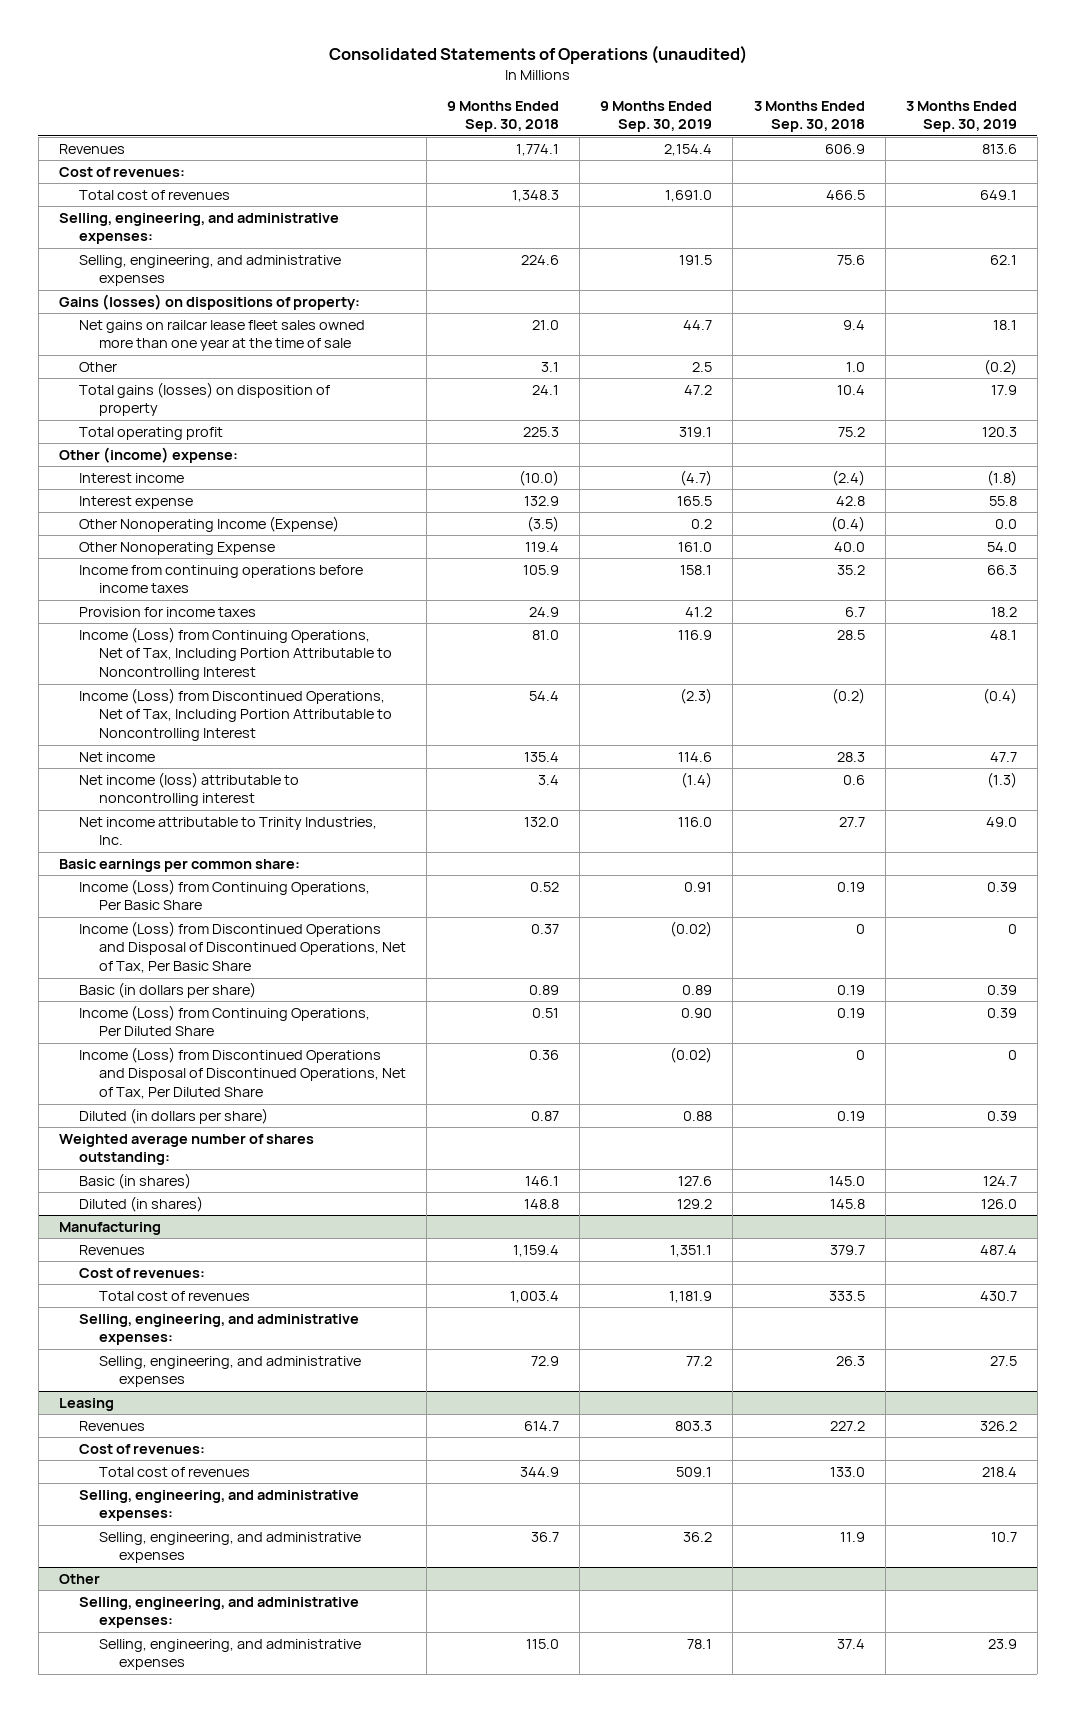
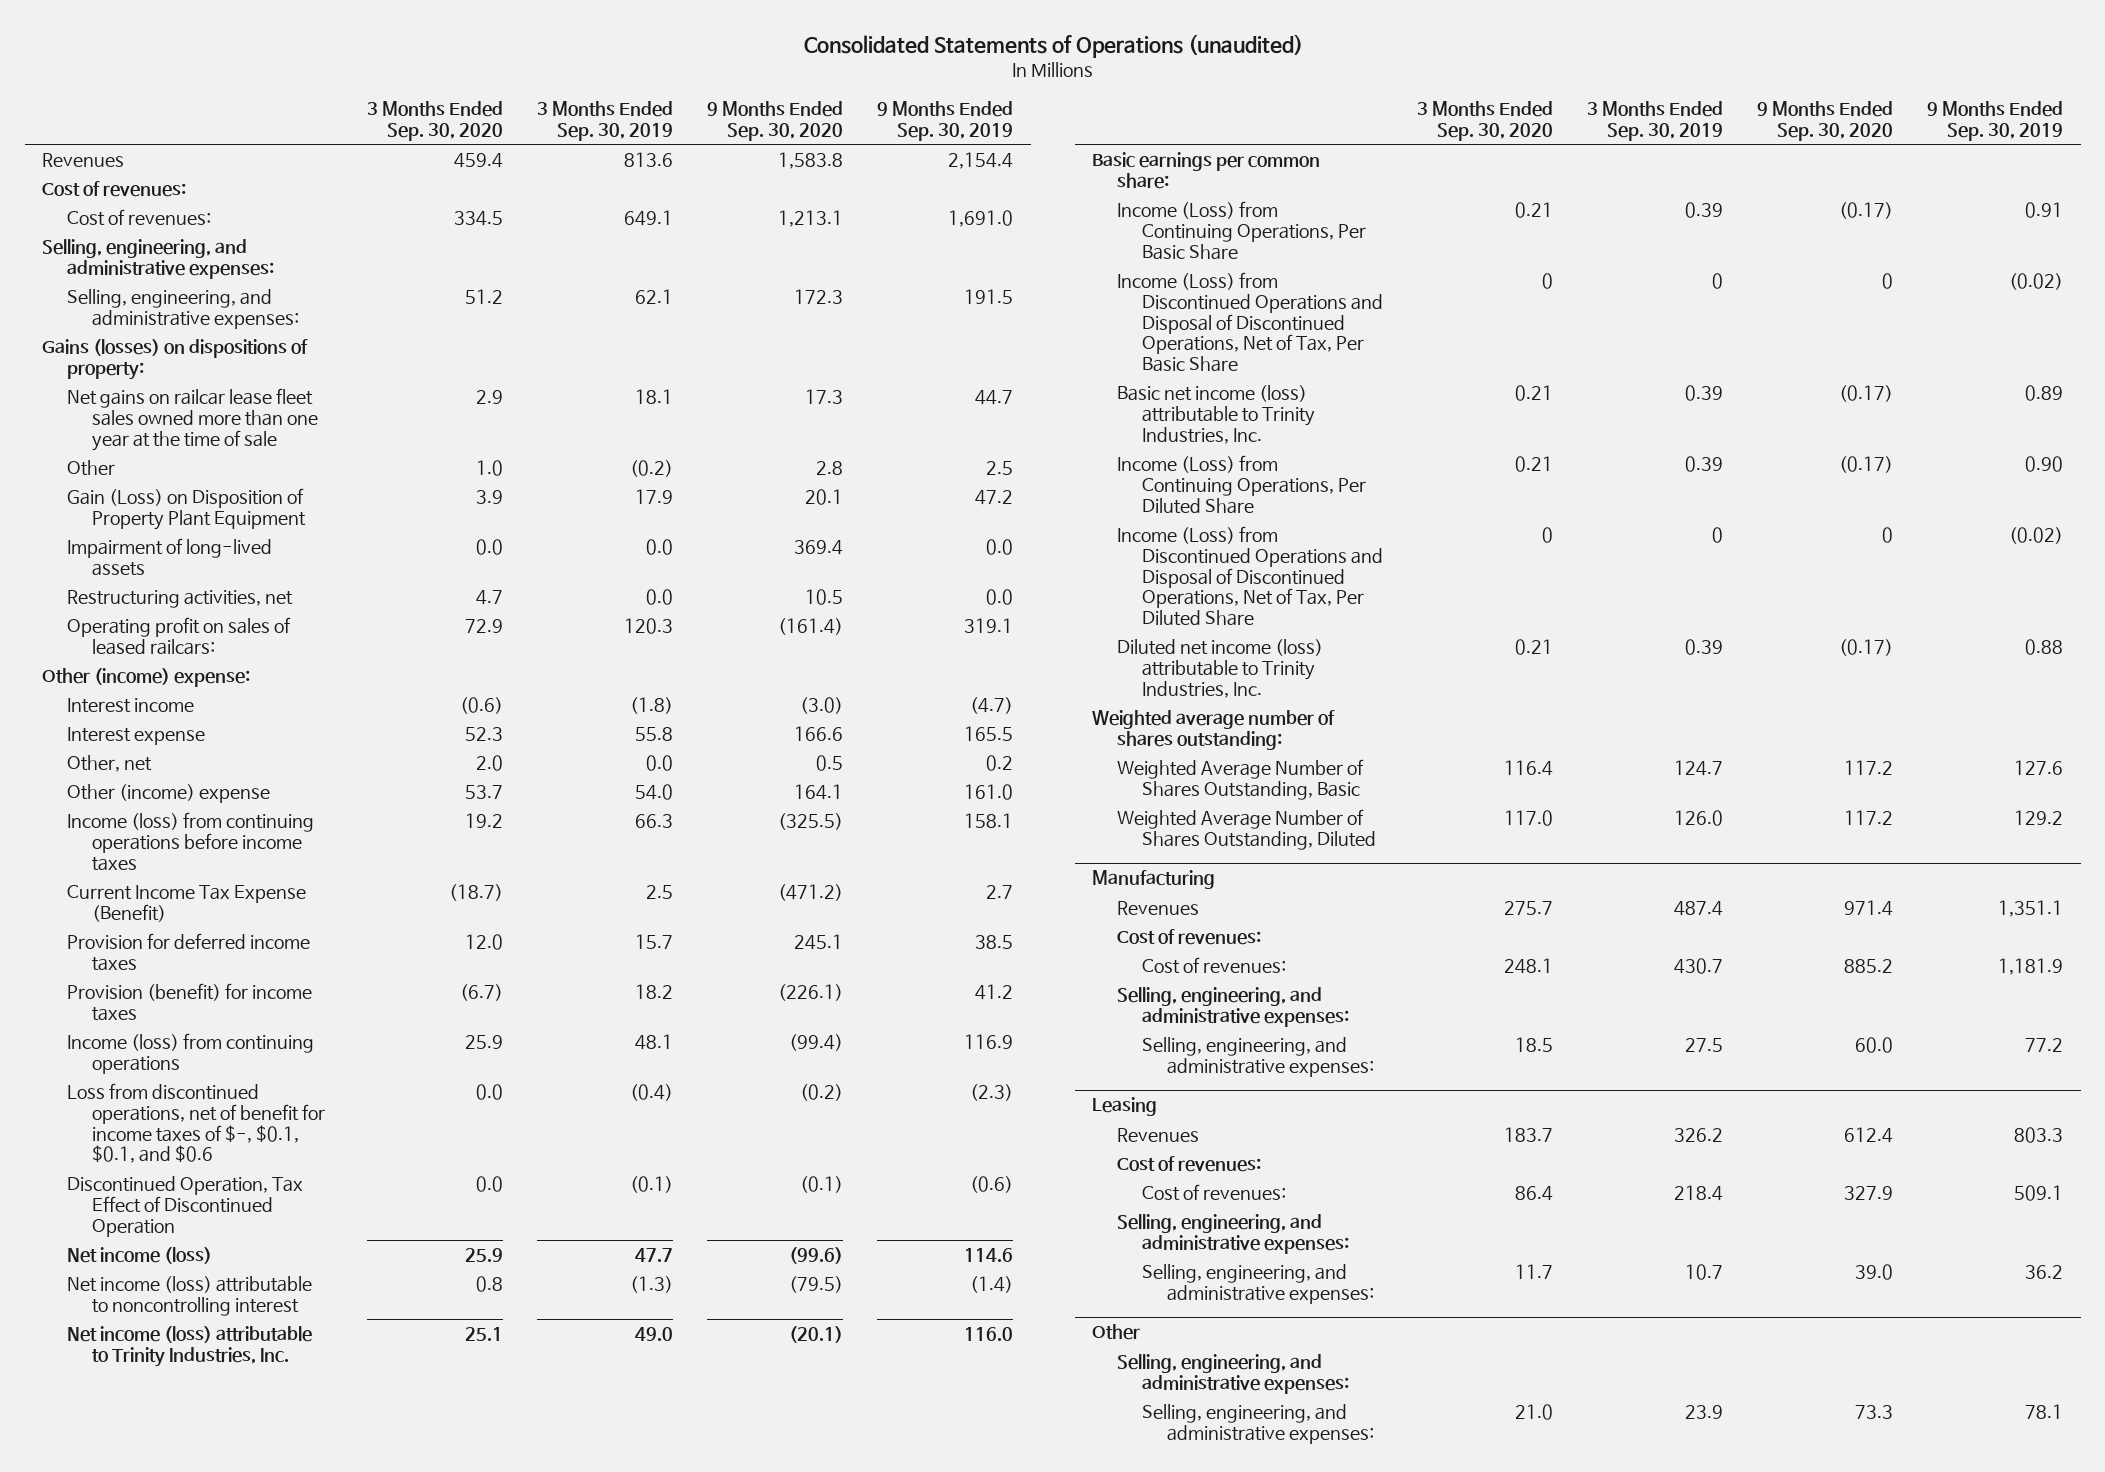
[447,100,560,133] 9 Months Ended Sep. 30, 2018 -> none
[753,100,865,133] 3 Months Ended Sep. 30, 2018 -> none
none -> [367,101,504,141] 3 Months Ended Sep. 30, 2020
none -> [707,101,844,141] 9 Months Ended Sep. 30, 2020
[78,189,230,200] Total cost of revenues -> [67,208,212,226] Cost of revenues:
[78,254,341,287] Selling, engineering, and administrative expenses -> [67,288,300,329] Selling, engineering, and administrative expenses:
[78,381,330,417] Total gains (losses) on disposition of property -> [67,487,307,530] Gain (Loss) on Disposition of Property Plant Equipment
none -> [67,537,273,576] Impairment of long-lived assets
none -> [67,589,294,608] Restructuring activities, net
[78,426,223,440] Total operating profit -> [67,616,292,655] Operating profit on sales of leased railcars:
[78,515,339,532] Other Nonoperating Income (Expense) -> [67,754,153,772] Other, net
[78,541,275,555] Other Nonoperating Expense -> [67,783,271,803] Other (income) expense
[78,564,363,594] Income from continuing operations before income taxes -> [67,811,315,871] Income (loss) from continuing operations before income taxes
none -> [67,884,307,922] Current Income Tax Expense (Benefit)
none -> [67,932,311,971] Provision for deferred income taxes
[78,606,256,617] Provision for income taxes -> [67,982,313,1021] Provision (benefit) for income taxes
[78,626,392,681] Income (Loss) from Continuing Operations, Net of Tax, Including Portion Attributable to Noncontrolling Interest -> [67,1032,315,1074] Income (loss) from continuing operations
[78,687,392,742] Income (Loss) from Discontinued Operations, Net of Tax, Including Portion Attributable to Noncontrolling Interest -> [67,1082,326,1164] Loss from discontinued operations, net of benefit for income taxes of $-, $0.1, $0.1, and $0.6
none -> [67,1175,304,1237] Discontinued Operation, Tax Effect of Discontinued Operation
[78,751,155,762] Net income -> [67,1246,213,1264] Net income (loss)
[78,816,377,846] Net income attributable to Trinity Industries, Inc. -> [67,1325,313,1367] Net income (loss) attributable to Trinity Industries, Inc.
[78,981,256,998] Basic (in dollars per share) -> [1117,384,1316,444] Basic net income (loss) attributable to Trinity Industries, Inc.
[78,1107,268,1124] Diluted (in dollars per share) -> [1117,638,1324,698] Diluted net income (loss) attributable to Trinity Industries, Inc.
[78,1172,191,1189] Basic (in shares) -> [1117,758,1365,800] Weighted Average Number of Shares Outstanding, Basic
[78,1195,203,1212] Diluted (in shares) -> [1117,808,1377,850] Weighted Average Number of Shares Outstanding, Diluted
[98,1290,250,1301] Total cost of revenues -> [1142,956,1287,974] Cost of revenues:
[98,1355,361,1388] Selling, engineering, and administrative expenses -> [1142,1036,1375,1077] Selling, engineering, and administrative expenses:
[98,1466,250,1477] Total cost of revenues -> [1142,1183,1287,1201] Cost of revenues:
[98,1531,361,1564] Selling, engineering, and administrative expenses -> [1142,1263,1375,1304] Selling, engineering, and administrative expenses:
[98,1638,361,1671] Selling, engineering, and administrative expenses -> [1142,1403,1375,1444] Selling, engineering, and administrative expenses:

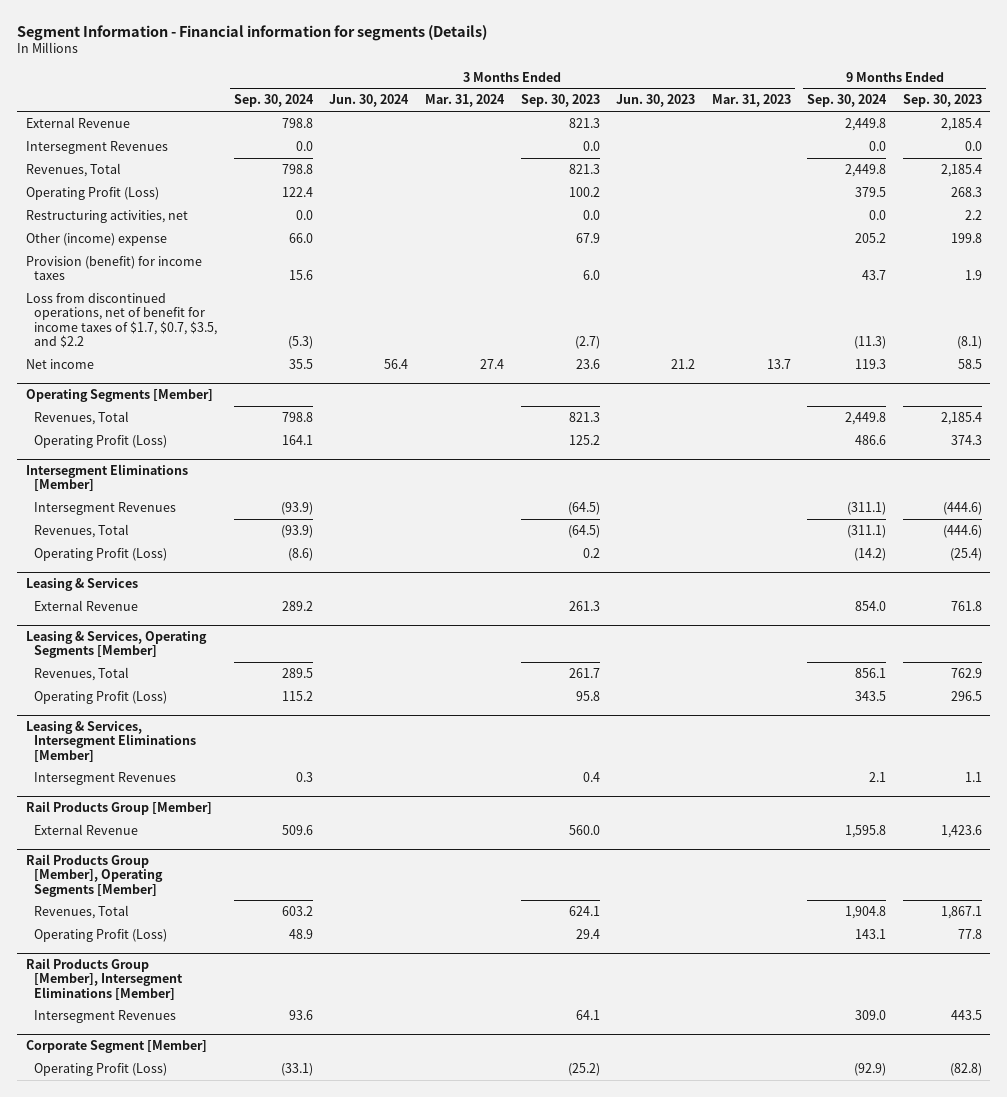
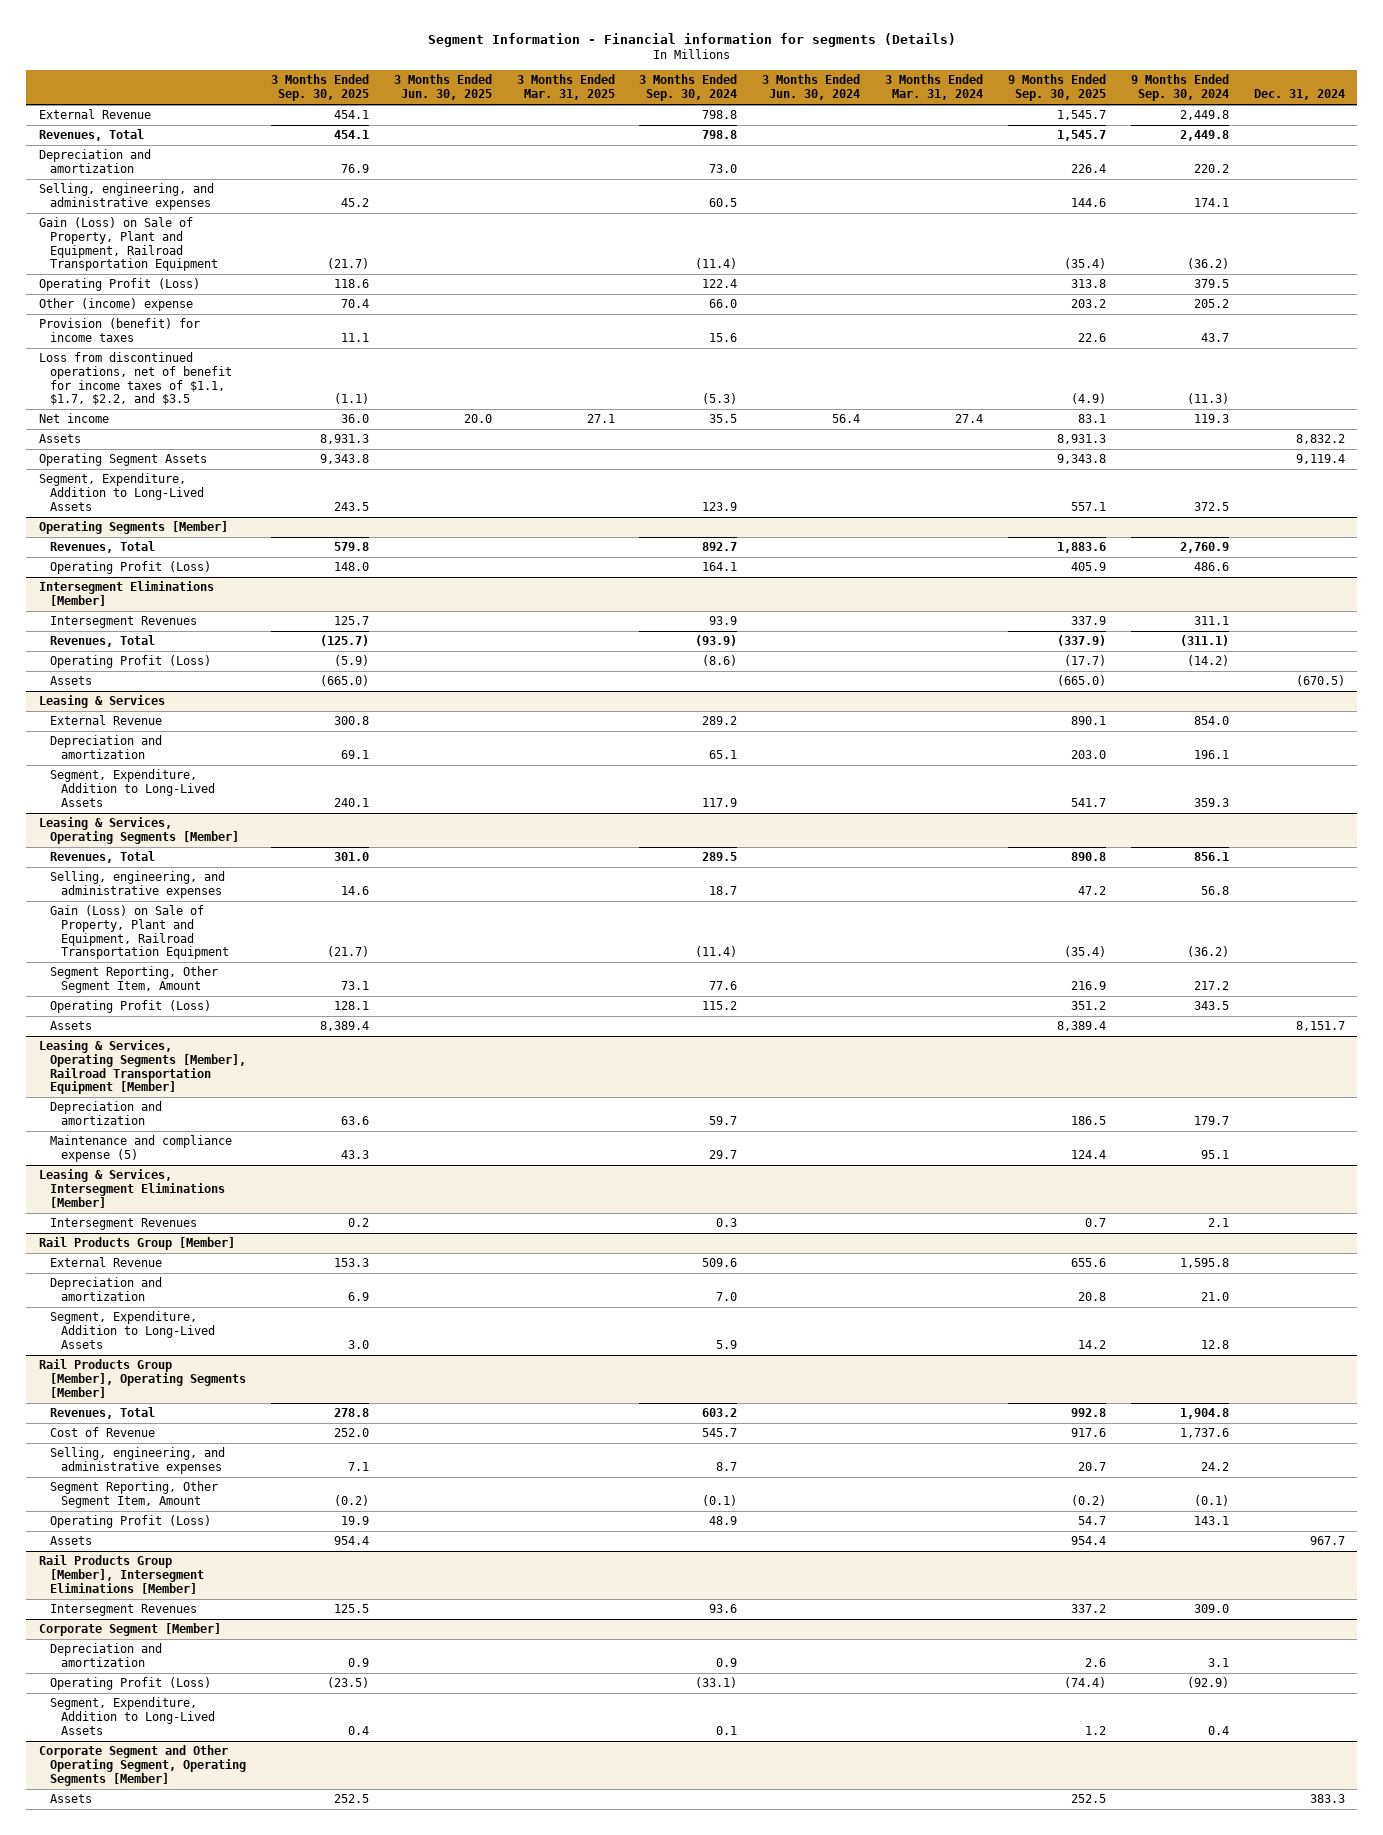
[520,94,600,108] Sep. 30, 2023 -> none
[616,94,696,108] Jun. 30, 2023 -> none
[711,94,791,108] Mar. 31, 2023 -> none
[902,94,982,108] Sep. 30, 2023 -> none
none -> [270,74,369,102] 3 Months Ended Sep. 30, 2025
none -> [393,74,492,101] 3 Months Ended Jun. 30, 2025
none -> [516,74,615,101] 3 Months Ended Mar. 31, 2025
none -> [1007,74,1106,102] 9 Months Ended Sep. 30, 2025
none -> [1253,89,1345,101] Dec. 31, 2024
[25,140,168,154] Intersegment Revenues -> none
none -> [38,149,151,173] Depreciation and amortization
none -> [38,183,214,210] Selling, engineering, and administrative expenses
none -> [38,217,218,272] Gain (Loss) on Sale of Property, Plant and Equipment, Railroad Transportation Equipment
[25,209,188,223] Restructuring activities, net -> none
[25,292,218,348] Loss from discontinued operations, net of benefit for income taxes of $1.7, $0.7, $3.5, and $2.2 -> [38,352,232,406] Loss from discontinued operations, net of benefit for income taxes of $1.1, $1.7, $2.2, and $3.5
none -> [38,434,81,444] Assets
none -> [38,453,207,467] Operating Segment Assets
none -> [38,473,204,511] Segment, Expenditure, Addition to Long-Lived Assets
[281,411,313,422] 798.8 -> [702,542,738,552] 892.7
[845,411,887,425] 2,449.8 -> [1179,542,1229,554] 2,760.9
[280,501,313,515] (93.9) -> [709,616,738,626] 93.9
[847,501,887,515] (311.1) -> [1193,616,1229,626] 311.1
none -> [49,676,92,686] Assets
none -> [49,735,162,759] Depreciation and amortization
none -> [49,769,216,807] Segment, Expenditure, Addition to Long-Lived Assets
none -> [49,871,225,898] Selling, engineering, and administrative expenses
none -> [49,905,230,960] Gain (Loss) on Sale of Property, Plant and Equipment, Railroad Transportation Equipment
none -> [49,966,218,993] Segment Reporting, Other Segment Item, Amount
none -> [49,1021,92,1031] Assets
none -> [38,1040,246,1095] Leasing & Services, Operating Segments [Member], Railroad Transportation Equipment [Member]
none -> [49,1101,162,1125] Depreciation and amortization
none -> [49,1135,232,1162] Maintenance and compliance expense (5)
none -> [49,1277,162,1301] Depreciation and amortization
none -> [49,1311,216,1349] Segment, Expenditure, Addition to Long-Lived Assets
none -> [49,1427,155,1438] Cost of Revenue
none -> [49,1447,225,1474] Selling, engineering, and administrative expenses
none -> [49,1481,218,1508] Segment Reporting, Other Segment Item, Amount
none -> [49,1536,92,1546] Assets
none -> [49,1643,162,1667] Depreciation and amortization
none -> [49,1697,216,1735] Segment, Expenditure, Addition to Long-Lived Assets
none -> [38,1745,246,1786] Corporate Segment and Other Operating Segment, Operating Segments [Member]
none -> [49,1794,92,1804] Assets

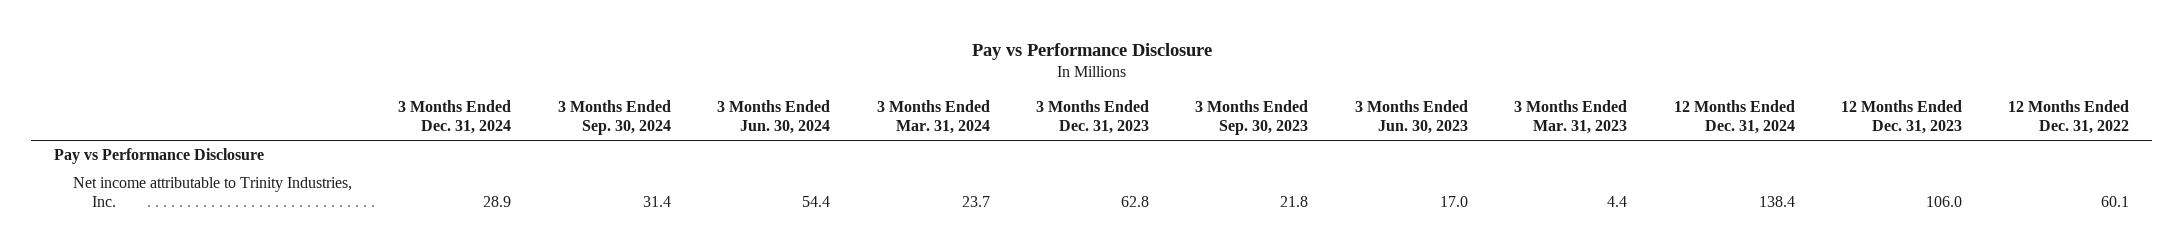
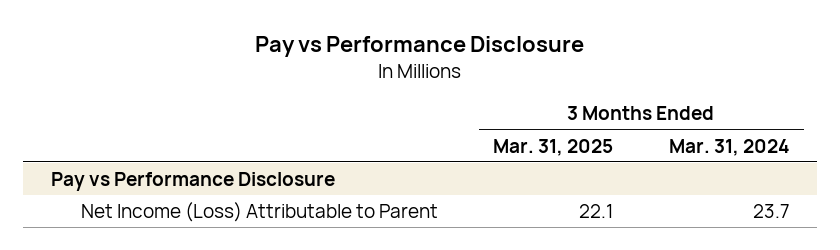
[398,100,512,135] 3 Months Ended Dec. 31, 2024 -> none
[557,100,671,136] 3 Months Ended Sep. 30, 2024 -> none
[717,100,831,135] 3 Months Ended Jun. 30, 2024 -> none
[1036,100,1150,135] 3 Months Ended Dec. 31, 2023 -> none
[1195,100,1309,136] 3 Months Ended Sep. 30, 2023 -> none
[1354,100,1468,135] 3 Months Ended Jun. 30, 2023 -> none
[1514,100,1628,135] 3 Months Ended Mar. 31, 2023 -> none
[1673,100,1795,135] 12 Months Ended Dec. 31, 2024 -> none
[1840,100,1962,135] 12 Months Ended Dec. 31, 2023 -> none
[2008,100,2130,135] 12 Months Ended Dec. 31, 2022 -> none
none -> [493,138,614,156] Mar. 31, 2025
[73,177,353,208] Net income attributable to Trinity Industries, Inc. -> [80,202,438,223] Net Income (Loss) Attributable to Parent

